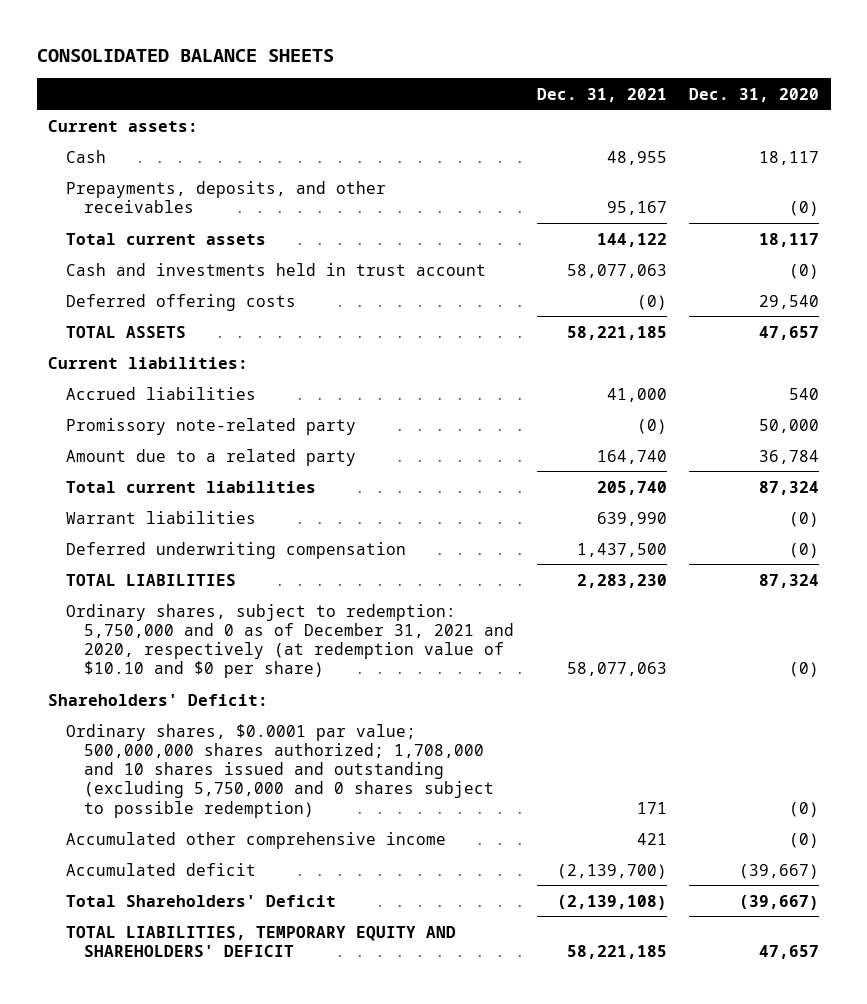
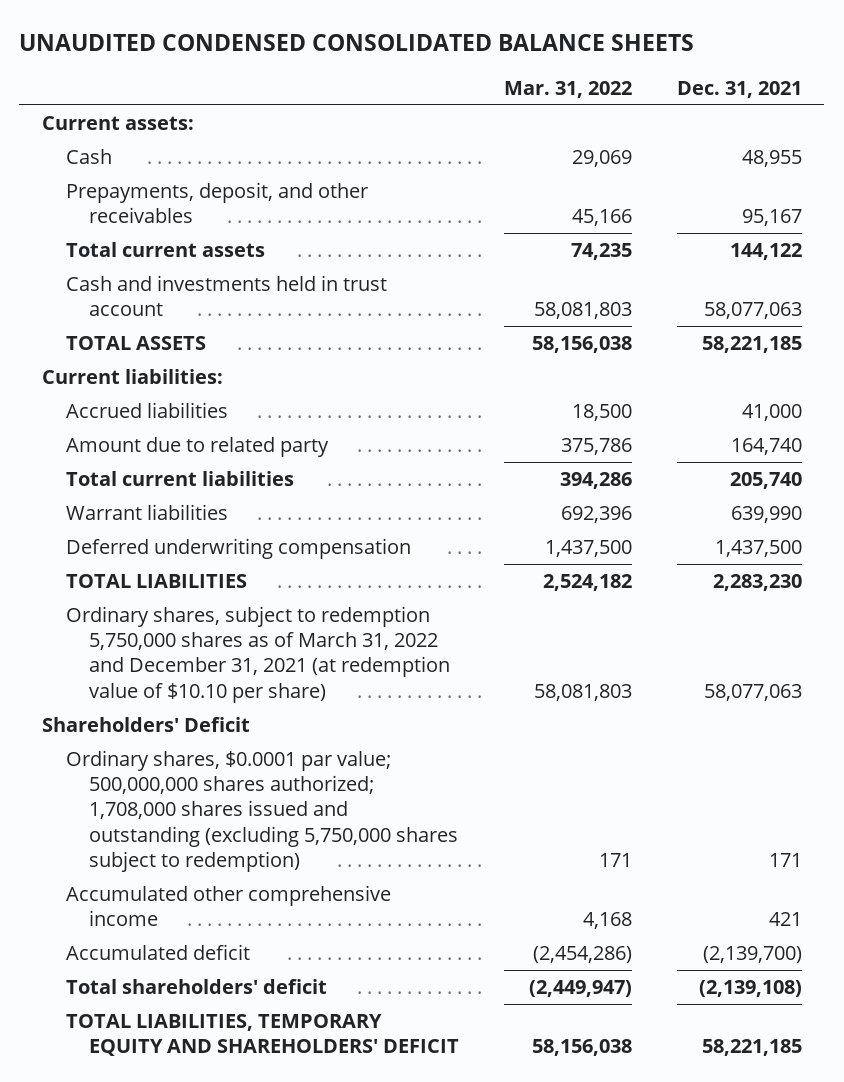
[36,48,334,62] CONSOLIDATED BALANCE SHEETS -> [19,33,695,51] UNAUDITED CONDENSED CONSOLIDATED BALANCE SHEETS
[689,87,820,102] Dec. 31, 2020 -> none
none -> [504,80,633,98] Mar. 31, 2022
[65,180,386,213] Prepayments, deposits, and other receivables -> [65,182,368,224] Prepayments, deposit, and other receivables
[65,293,296,311] Deferred offering costs -> none
[65,417,356,435] Promissory note-related party -> none
[65,448,356,466] Amount due to a related party -> [65,437,329,458] Amount due to related party
[65,603,515,679] Ordinary shares, subject to redemption: 5,750,000 and 0 as of December 31, 2021 and 2020, respectively (at redemption value of $10.10 and $0 per share) -> [65,606,451,703] Ordinary shares, subject to redemption 5,750,000 shares as of March 31, 2022 and December 31, 2021 (at redemption value of $10.10 per share)
[47,693,268,706] Shareholders' Deficit: -> [41,717,250,733] Shareholders' Deficit
[65,723,495,818] Ordinary shares, $0.0001 par value; 500,000,000 shares authorized; 1,708,000 and 10 shares issued and outstanding (excluding 5,750,000 and 0 shares subject to possible redemption) -> [65,750,459,872] Ordinary shares, $0.0001 par value; 500,000,000 shares authorized; 1,708,000 shares issued and outstanding (excluding 5,750,000 shares subject to redemption)
[65,894,336,907] Total Shareholders' Deficit -> [65,979,327,995] Total shareholders' deficit

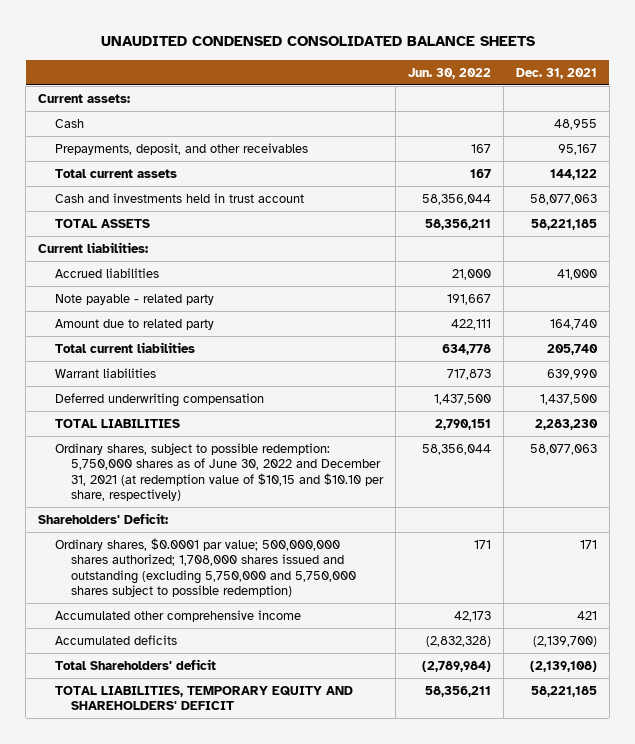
[504,80,633,98] Mar. 31, 2022 -> none
none -> [408,67,492,79] Jun. 30, 2022
none -> [54,293,214,305] Note payable - related party
[65,606,451,703] Ordinary shares, subject to redemption 5,750,000 shares as of March 31, 2022 and December 31, 2021 (at redemption value of $10.10 per share) -> [54,442,385,502] Ordinary shares, subject to possible redemption: 5,750,000 shares as of June 30, 2022 and December 31, 2021 (at redemption value of $10,15 and $10.10 per share, respectively)
[41,717,250,733] Shareholders' Deficit -> [38,512,169,524] Shareholders' Deficit:
[65,750,459,872] Ordinary shares, $0.0001 par value; 500,000,000 shares authorized; 1,708,000 shares issued and outstanding (excluding 5,750,000 shares subject to redemption) -> [54,537,357,598] Ordinary shares, $0.0001 par value; 500,000,000 shares authorized; 1,708,000 shares issued and outstanding (excluding 5,750,000 and 5,750,000 shares subject to possible redemption)
[65,944,250,961] Accumulated deficit -> [54,634,177,645] Accumulated deficits
[65,979,327,995] Total shareholders' deficit -> [54,658,216,670] Total Shareholders' deficit

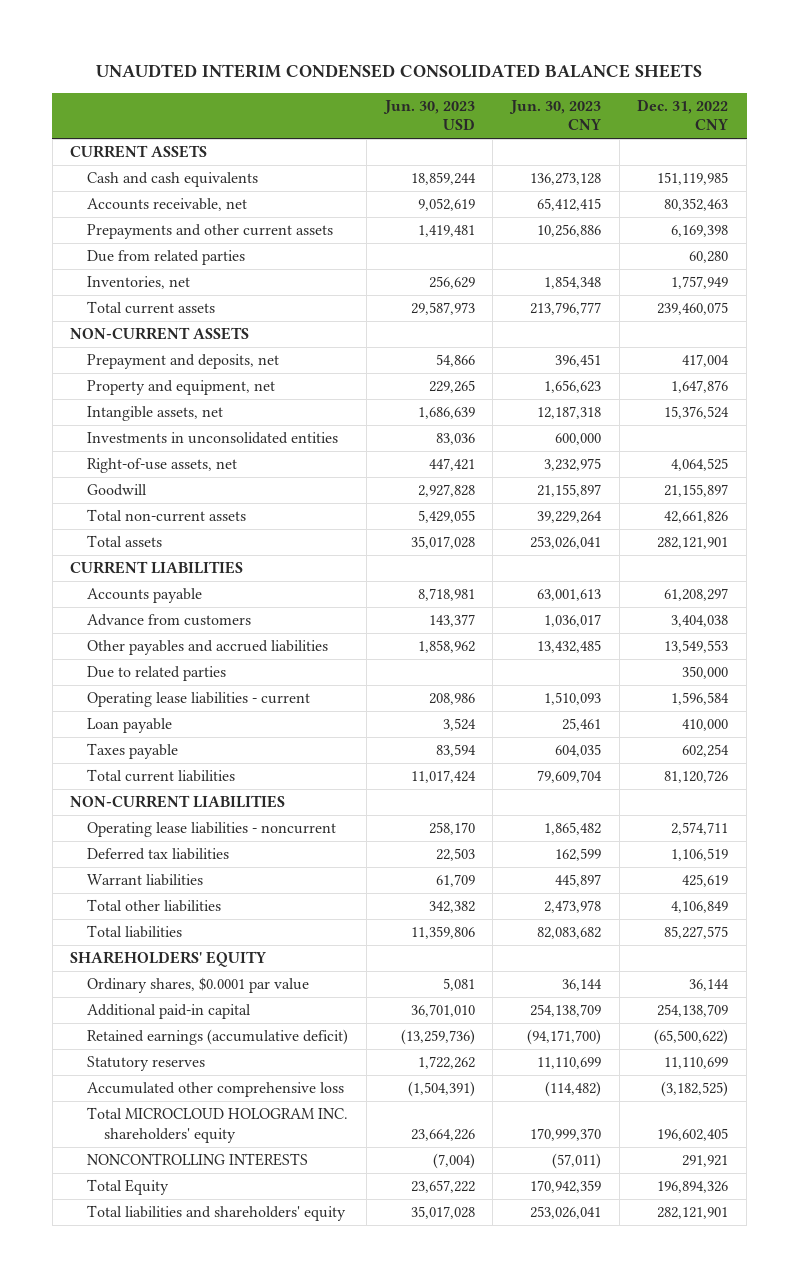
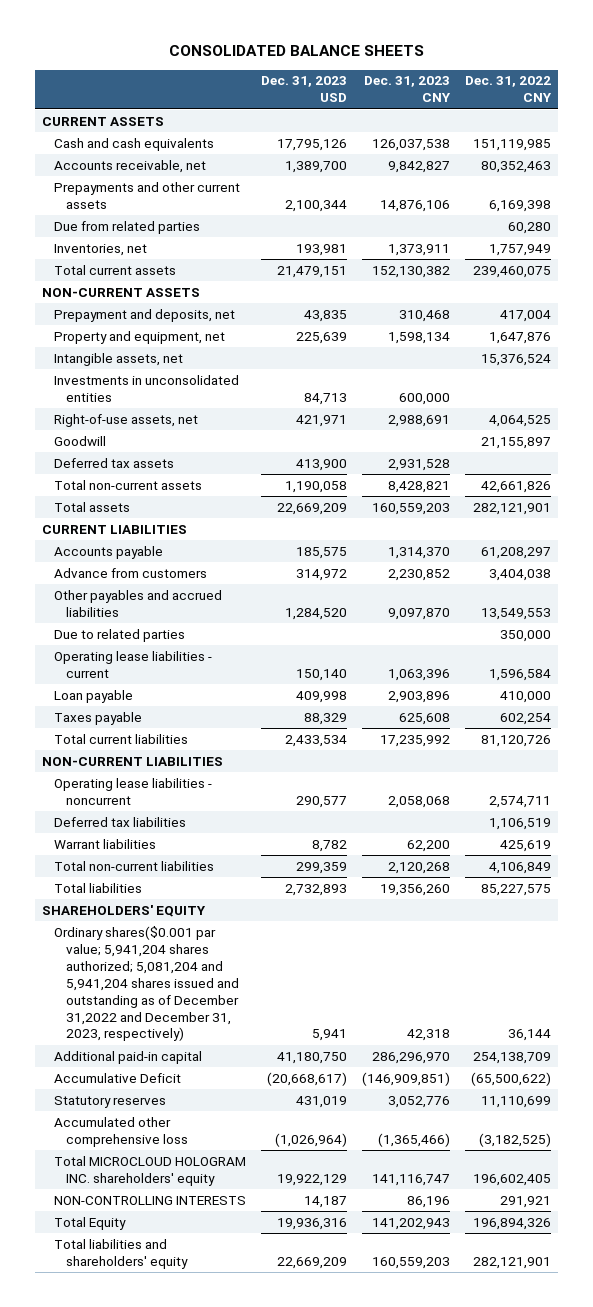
[96,63,703,78] UNAUDTED INTERIM CONDENSED CONSOLIDATED BALANCE SHEETS -> [168,44,424,56] CONSOLIDATED BALANCE SHEETS
[382,99,475,131] Jun. 30, 2023 USD -> none
[508,99,601,131] Jun. 30, 2023 CNY -> none
none -> [261,76,348,103] Dec. 31, 2023 USD
none -> [363,76,451,103] Dec. 31, 2023 CNY
none -> [54,457,175,468] Deferred tax assets
[87,899,222,913] Total other liabilities -> [54,860,215,871] Total non-current liabilities
[87,977,310,994] Ordinary shares, $0.0001 par value -> [54,925,240,1042] Ordinary shares($0.001 par value; 5,941,204 shares authorized; 5,081,204 and 5,941,204 shares issued and outstanding as of December 31,2022 and December 31, 2023, respectively)
[87,1029,349,1046] Retained earnings (accumulative deficit) -> [54,1072,182,1083] Accumulative Deficit
[87,1153,309,1167] NONCONTROLLING INTERESTS -> [54,1195,247,1205] NON-CONTROLLING INTERESTS

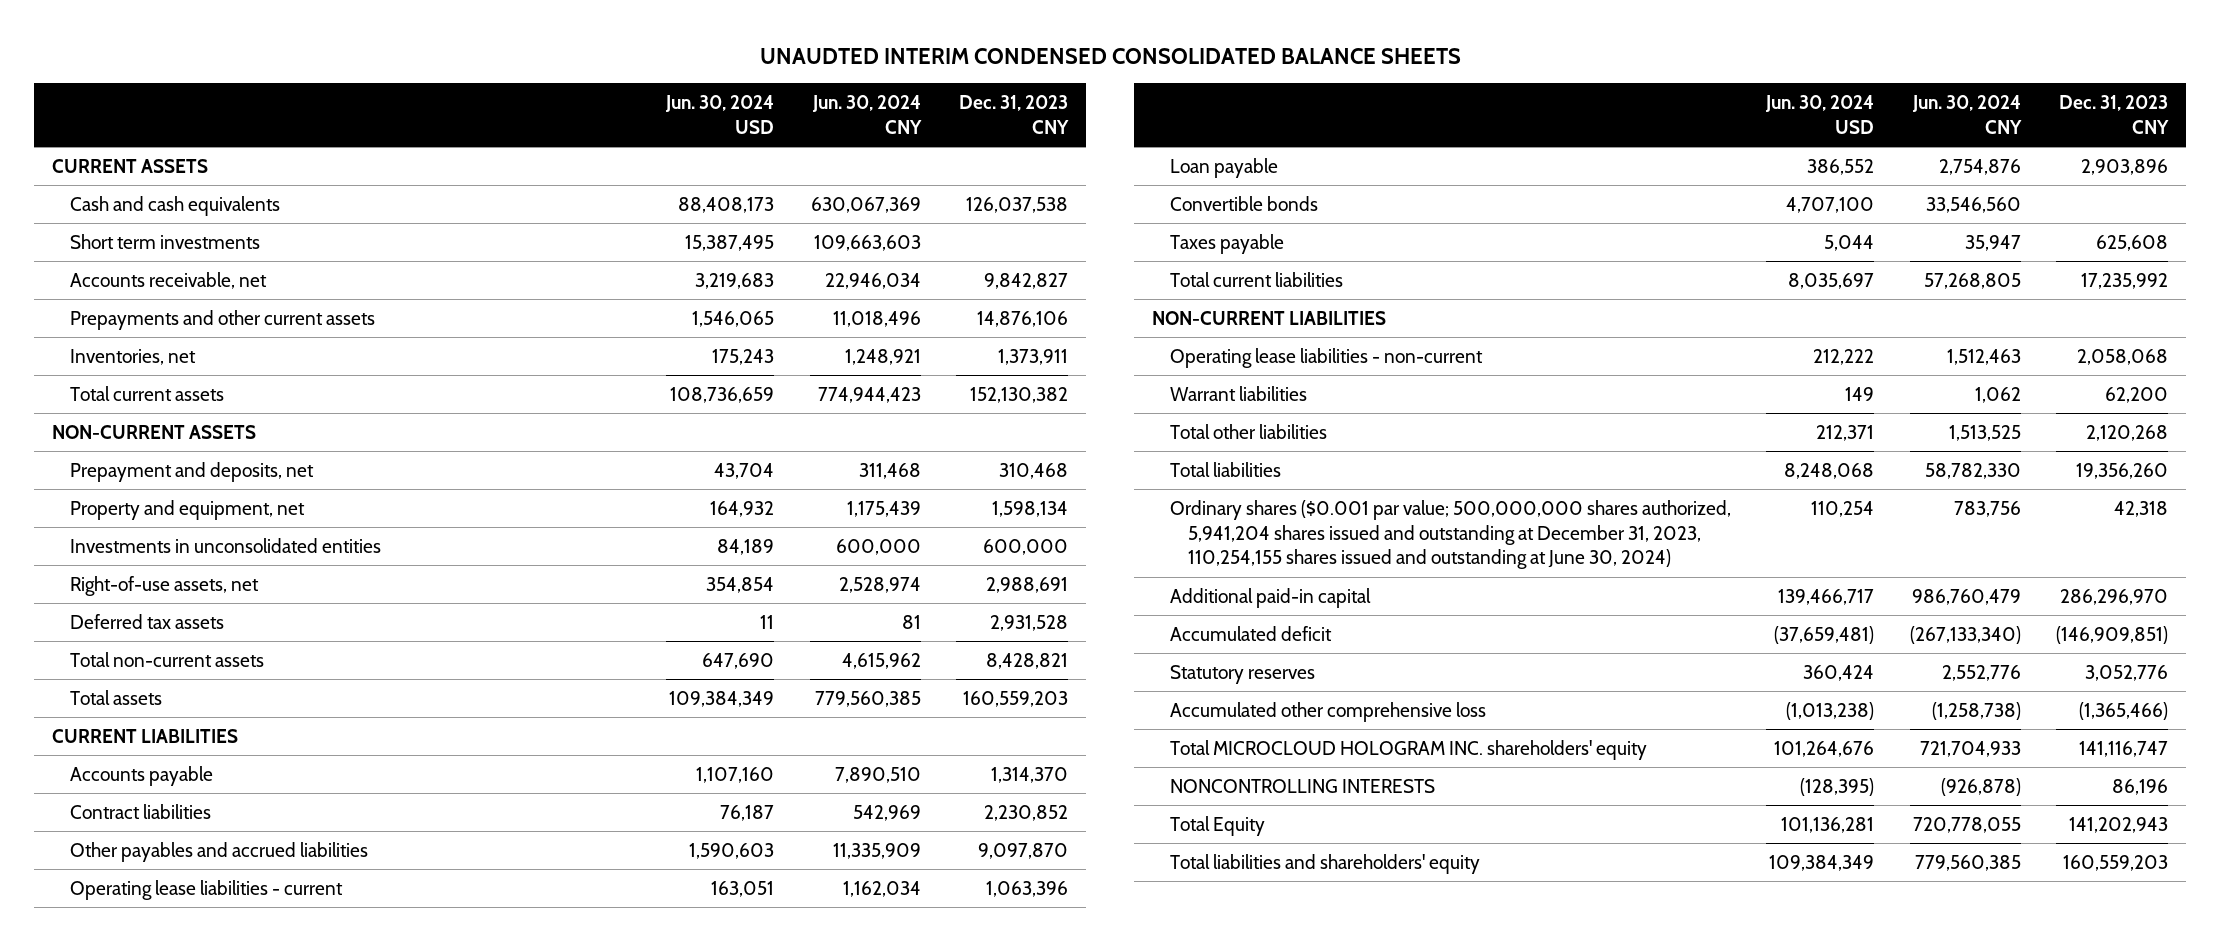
[168,44,424,56] CONSOLIDATED BALANCE SHEETS -> [760,48,1462,65] UNAUDTED INTERIM CONDENSED CONSOLIDATED BALANCE SHEETS
[261,76,348,103] Dec. 31, 2023 USD -> none
[464,76,552,103] Dec. 31, 2022 CNY -> none
none -> [665,94,775,134] Jun. 30, 2024 USD
none -> [811,94,922,134] Jun. 30, 2024 CNY
none -> [69,233,260,249] Short term investments
[54,220,201,234] Due from related parties -> none
[54,352,184,366] Intangible assets, net -> none
[54,435,107,446] Goodwill -> none
[54,567,208,578] Advance from customers -> [69,803,211,819] Contract liabilities
[54,628,186,642] Due to related parties -> none
none -> [1169,195,1318,211] Convertible bonds
[54,816,187,827] Deferred tax liabilities -> none
[54,777,213,805] Operating lease liabilities - noncurrent -> [1169,347,1483,368] Operating lease liabilities - non-current
[54,860,215,871] Total non-current liabilities -> [1169,423,1327,439] Total other liabilities
[42,904,207,917] SHAREHOLDERS' EQUITY -> none
[54,925,240,1042] Ordinary shares($0.001 par value; 5,941,204 shares authorized; 5,081,204 and 5,941,204 shares issued and outstanding as of December 31,2022 and December 31, 2023, respectively) -> [1169,499,1731,570] Ordinary shares ($0.001 par value; 500,000,000 shares authorized, 5,941,204 shares issued and outstanding at December 31, 2023, 110,254,155 shares issued and outstanding at June 30, 2024)
[54,1072,182,1083] Accumulative Deficit -> [1169,625,1332,641] Accumulated deficit
[54,1195,247,1205] NON-CONTROLLING INTERESTS -> [1169,778,1435,793] NONCONTROLLING INTERESTS

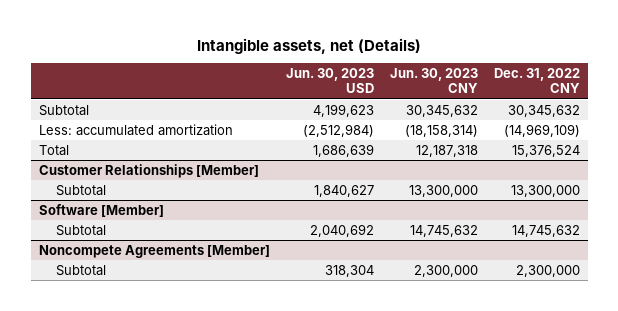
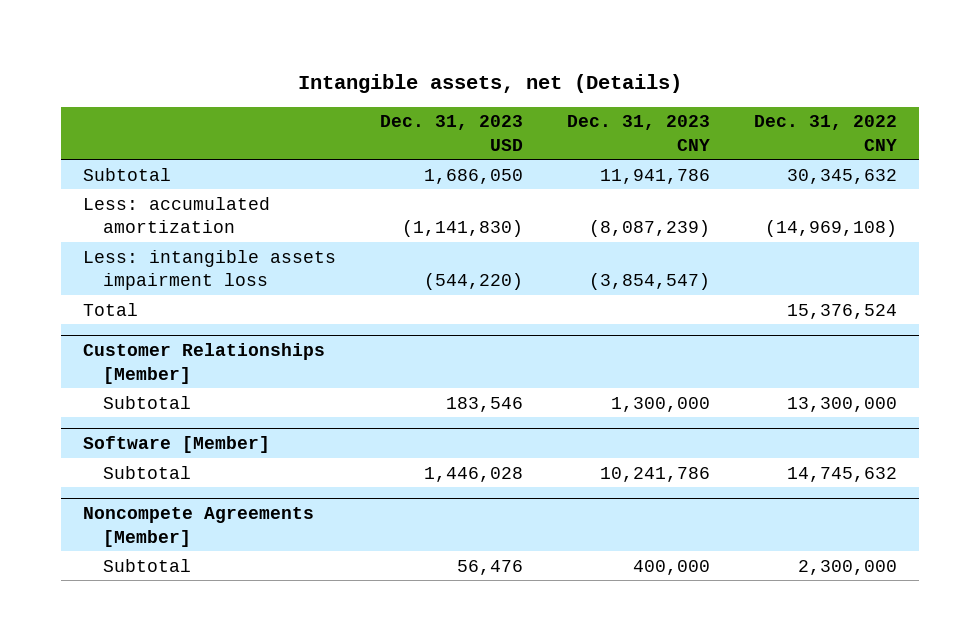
[285,68,374,94] Jun. 30, 2023 USD -> none
[389,68,478,94] Jun. 30, 2023 CNY -> none
none -> [379,115,523,151] Dec. 31, 2023 USD
none -> [566,115,710,151] Dec. 31, 2023 CNY
[503,123,580,137] (14,969,109) -> [764,220,897,238] (14,969,108)
none -> [82,249,336,291] Less: intangible assets impairment loss

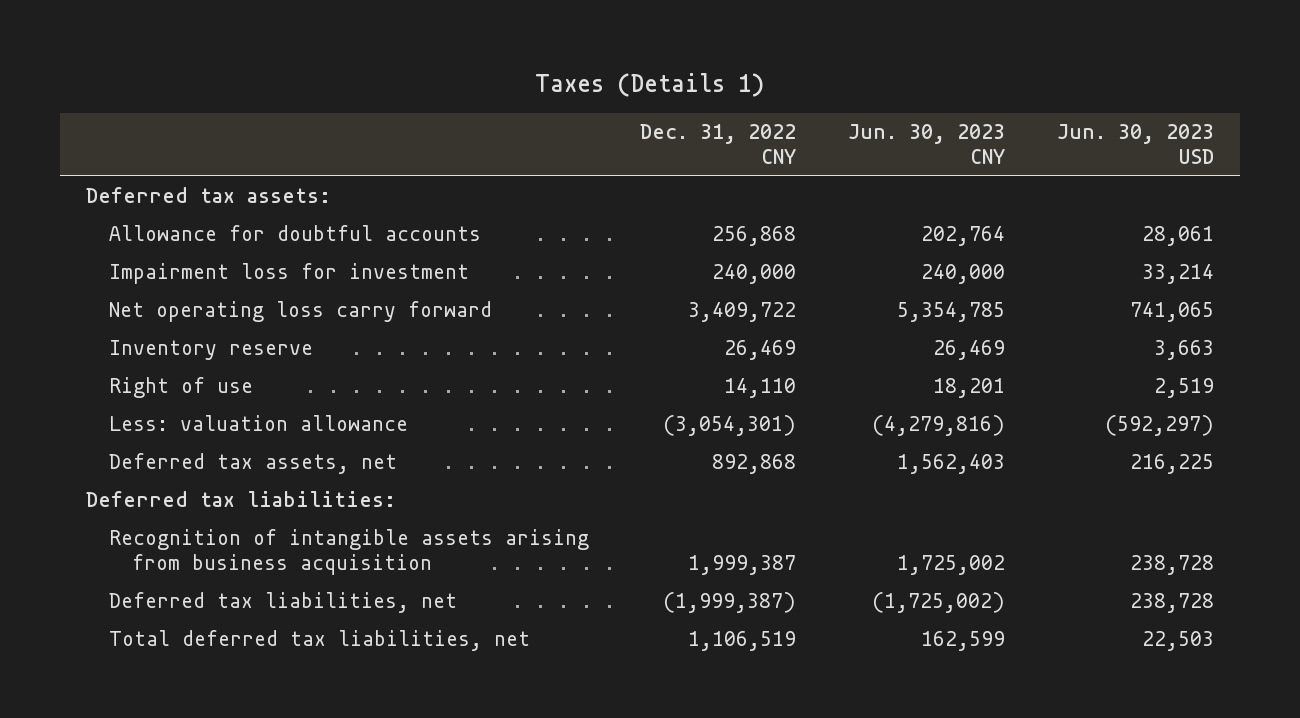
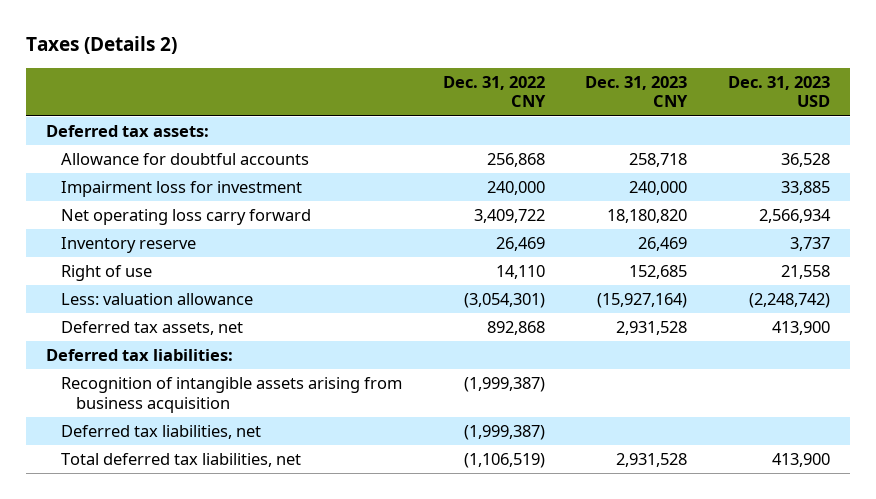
[534,73,764,98] Taxes (Details 1) -> [25,36,177,55] Taxes (Details 2)
[848,123,1006,165] Jun. 30, 2023 CNY -> none
[1057,123,1215,165] Jun. 30, 2023 USD -> none
none -> [585,75,689,108] Dec. 31, 2023 CNY
none -> [727,75,830,108] Dec. 31, 2023 USD
[688,555,797,576] 1,999,387 -> [463,377,545,393] (1,999,387)
[688,631,797,652] 1,106,519 -> [463,453,545,469] (1,106,519)

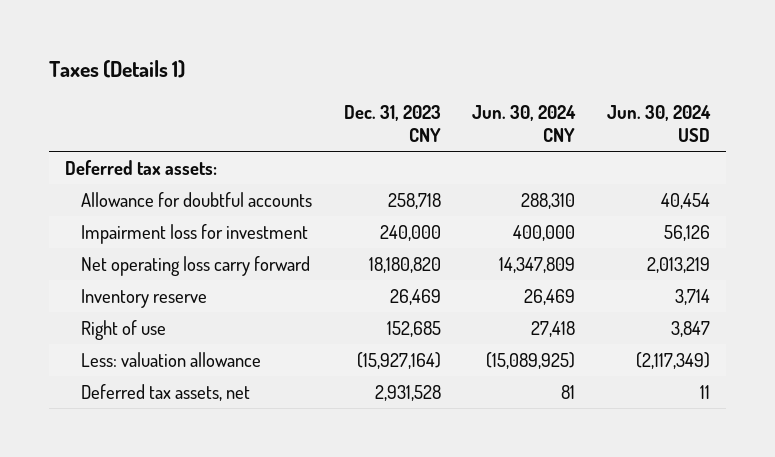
[25,36,177,55] Taxes (Details 2) -> [48,60,185,79] Taxes (Details 1)
[442,75,546,108] Dec. 31, 2022 CNY -> none
[727,75,830,108] Dec. 31, 2023 USD -> none
none -> [472,104,577,143] Jun. 30, 2024 CNY
none -> [607,104,712,143] Jun. 30, 2024 USD
[46,349,234,362] Deferred tax liabilities: -> none
[61,377,403,413] Recognition of intangible assets arising from business acquisition -> none
[61,425,262,440] Deferred tax liabilities, net -> none
[61,453,302,468] Total deferred tax liabilities, net -> none

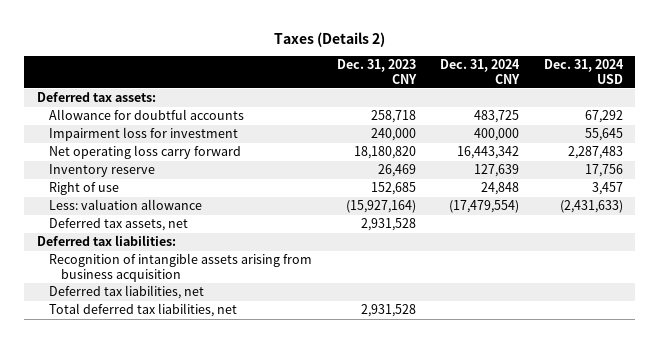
[48,60,185,79] Taxes (Details 1) -> [273,31,385,47] Taxes (Details 2)
[472,104,577,143] Jun. 30, 2024 CNY -> none
[607,104,712,143] Jun. 30, 2024 USD -> none
none -> [440,59,521,84] Dec. 31, 2024 CNY
none -> [543,59,624,84] Dec. 31, 2024 USD
none -> [36,235,176,247] Deferred tax liabilities:
none -> [48,253,312,282] Recognition of intangible assets arising from business acquisition
none -> [48,285,204,300] Deferred tax liabilities, net
none -> [48,303,237,318] Total deferred tax liabilities, net

